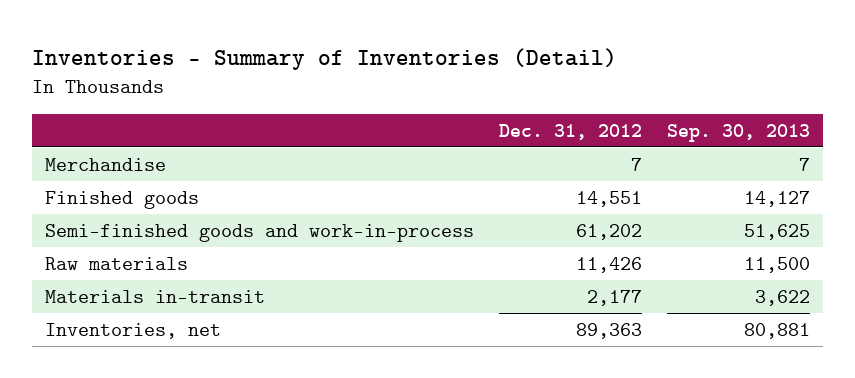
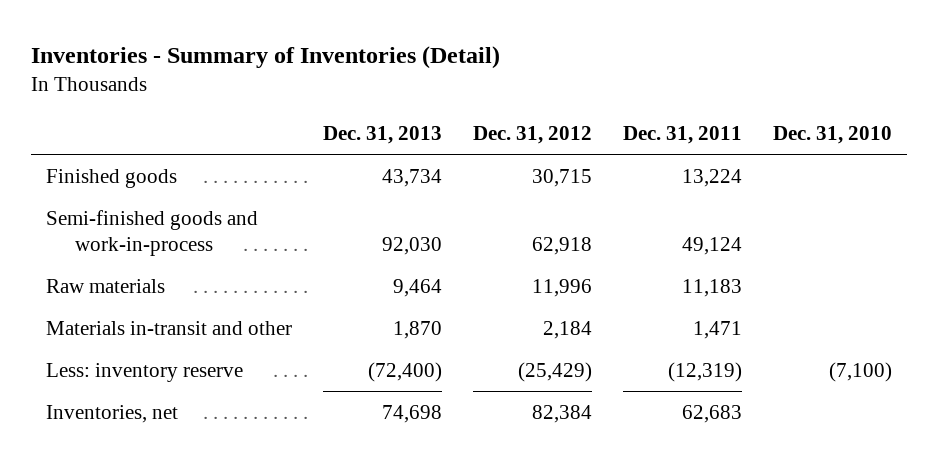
[667,123,811,142] Sep. 30, 2013 -> none
none -> [323,125,443,144] Dec. 31, 2013
none -> [622,125,742,144] Dec. 31, 2011
none -> [772,125,892,144] Dec. 31, 2010
[45,157,167,171] Merchandise -> none
[576,190,643,207] 14,551 -> [531,168,592,187] 30,715
[576,223,643,240] 61,202 -> [531,237,592,256] 62,918
[576,256,643,273] 11,426 -> [531,278,592,297] 11,996
[45,289,266,303] Materials in-transit -> [46,320,293,335] Materials in-transit and other
[587,289,643,306] 2,177 -> [542,320,592,339] 2,184
none -> [46,362,244,382] Less: inventory reserve
[576,322,643,339] 89,363 -> [531,404,592,423] 82,384

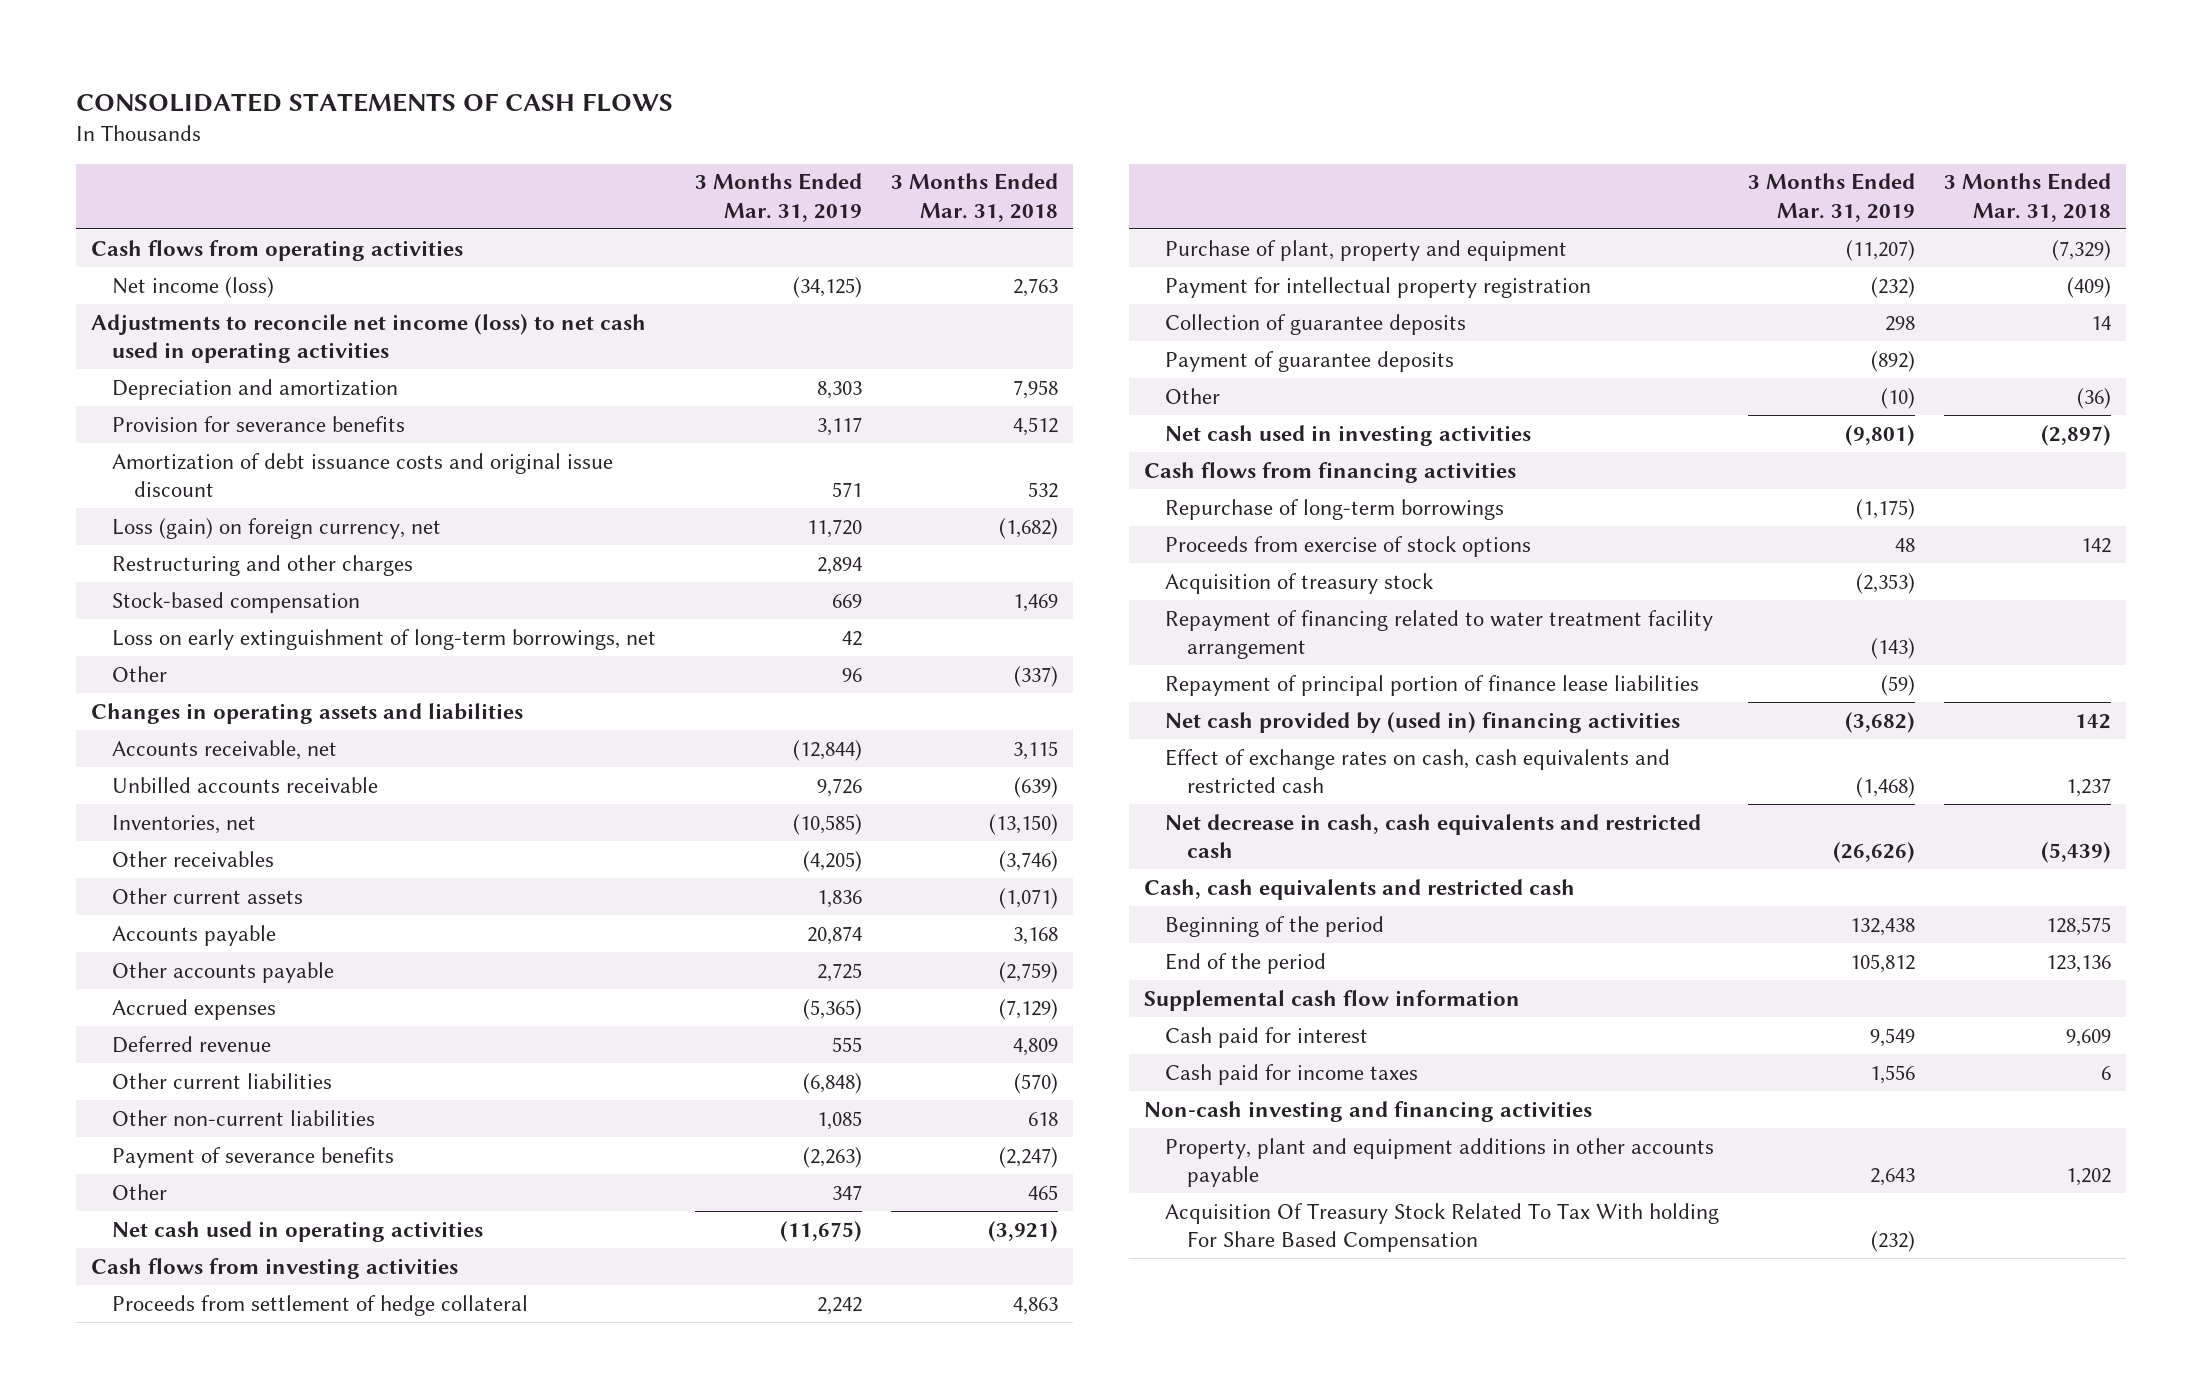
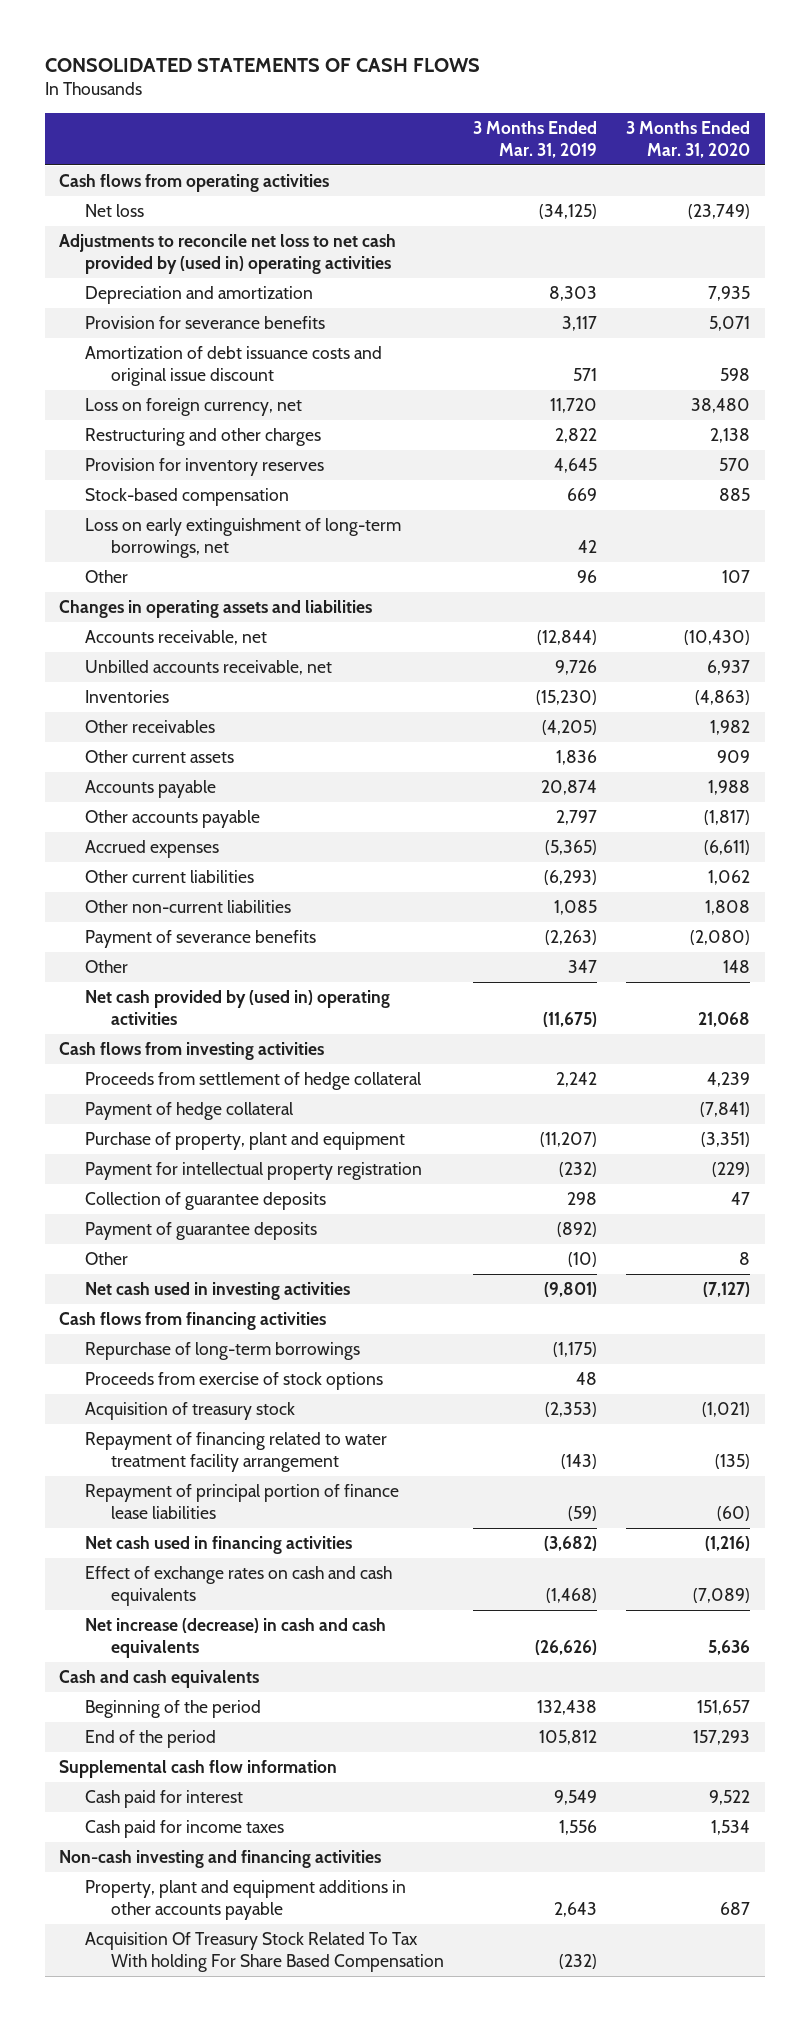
[891,173,1059,222] 3 Months Ended Mar. 31, 2018 -> none
none -> [626,121,751,158] 3 Months Ended Mar. 31, 2020
[112,276,275,298] Net income (loss) -> [85,204,145,218] Net loss
[90,313,646,363] Adjustments to reconcile net income (loss) to net cash used in operating activities -> [59,234,397,274] Adjustments to reconcile net loss to net cash provided by (used in) operating activities
[112,517,442,539] Loss (gain) on foreign currency, net -> [85,398,303,417] Loss on foreign currency, net
[817,556,863,575] 2,894 -> [555,428,598,444] 2,822
none -> [85,458,325,477] Provision for inventory reserves
[112,776,379,793] Unbilled accounts receivable -> [85,660,333,676] Unbilled accounts receivable, net
[112,814,257,834] Inventories, net -> [85,690,170,704] Inventories
[793,813,863,835] (10,585) -> [536,690,598,706] (15,230)
[817,962,863,982] 2,725 -> [556,810,598,826] 2,797
[112,1035,272,1053] Deferred revenue -> none
[803,1072,863,1094] (6,848) -> [544,870,598,886] (6,293)
[112,1220,484,1242] Net cash used in operating activities -> [85,990,391,1025] Net cash provided by (used in) operating activities
none -> [85,1102,294,1121] Payment of hedge collateral
[1165,239,1568,261] Purchase of plant, property and equipment -> [85,1132,406,1151] Purchase of property, plant and equipment
[1165,711,1681,733] Net cash provided by (used in) financing activities -> [85,1536,353,1555] Net cash used in financing activities
[1165,748,1671,793] Effect of exchange rates on cash, cash equivalents and restricted cash -> [85,1566,393,1606] Effect of exchange rates on cash and cash equivalents
[1165,813,1702,858] Net decrease in cash, cash equivalents and restricted cash -> [85,1618,387,1658] Net increase (decrease) in cash and cash equivalents
[1143,878,1575,900] Cash, cash equivalents and restricted cash -> [59,1670,260,1689] Cash and cash equivalents

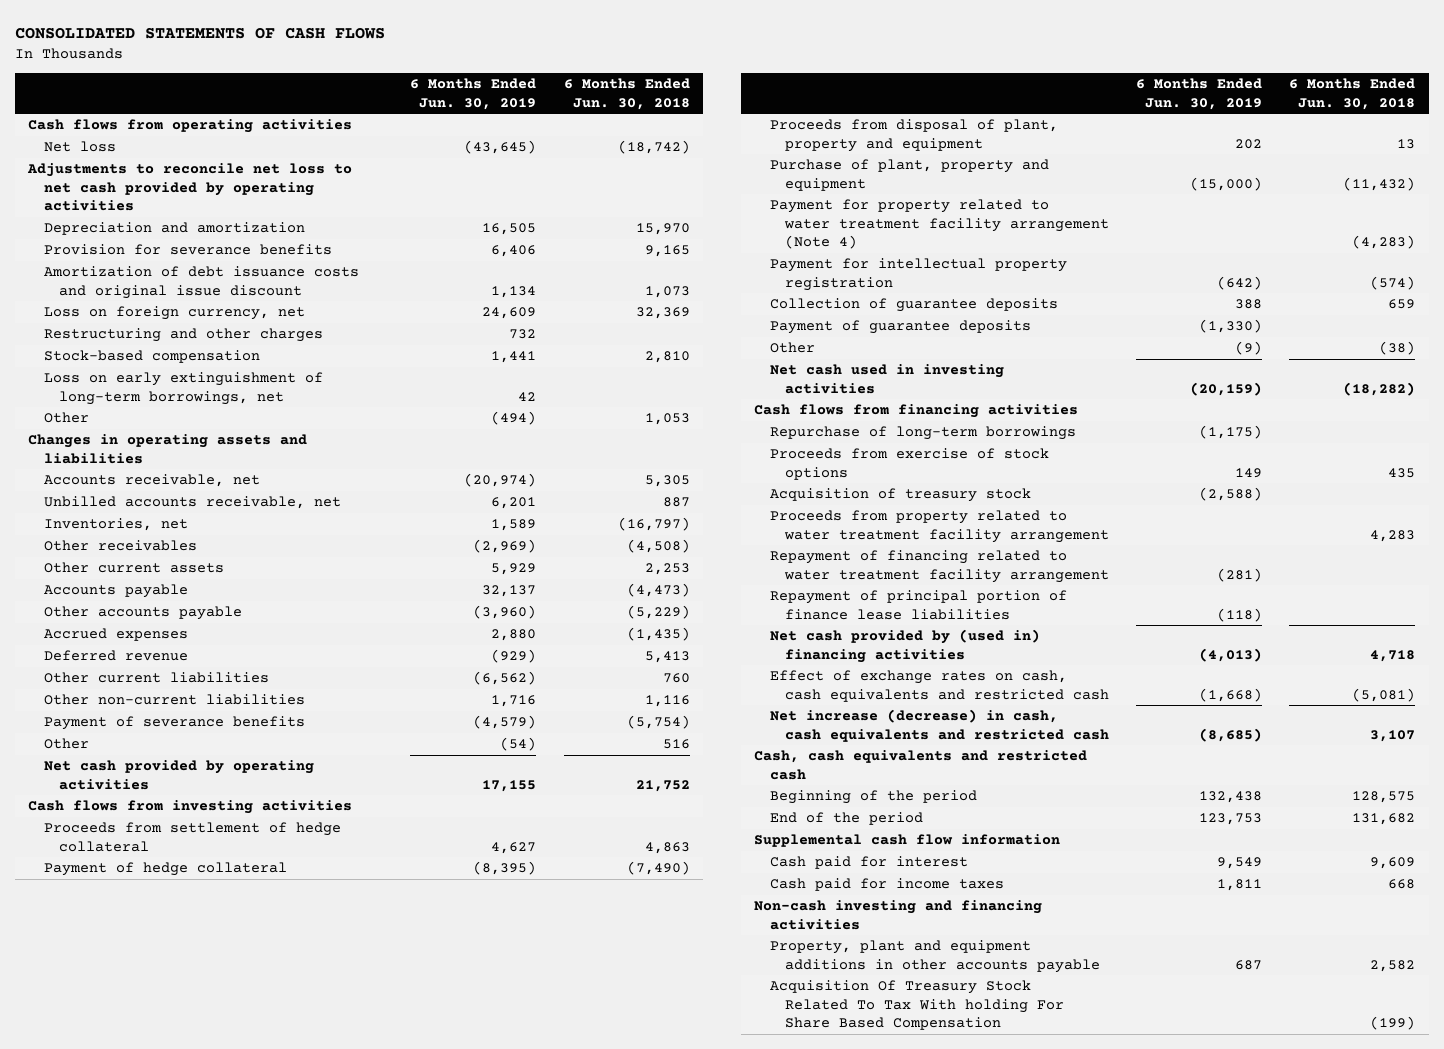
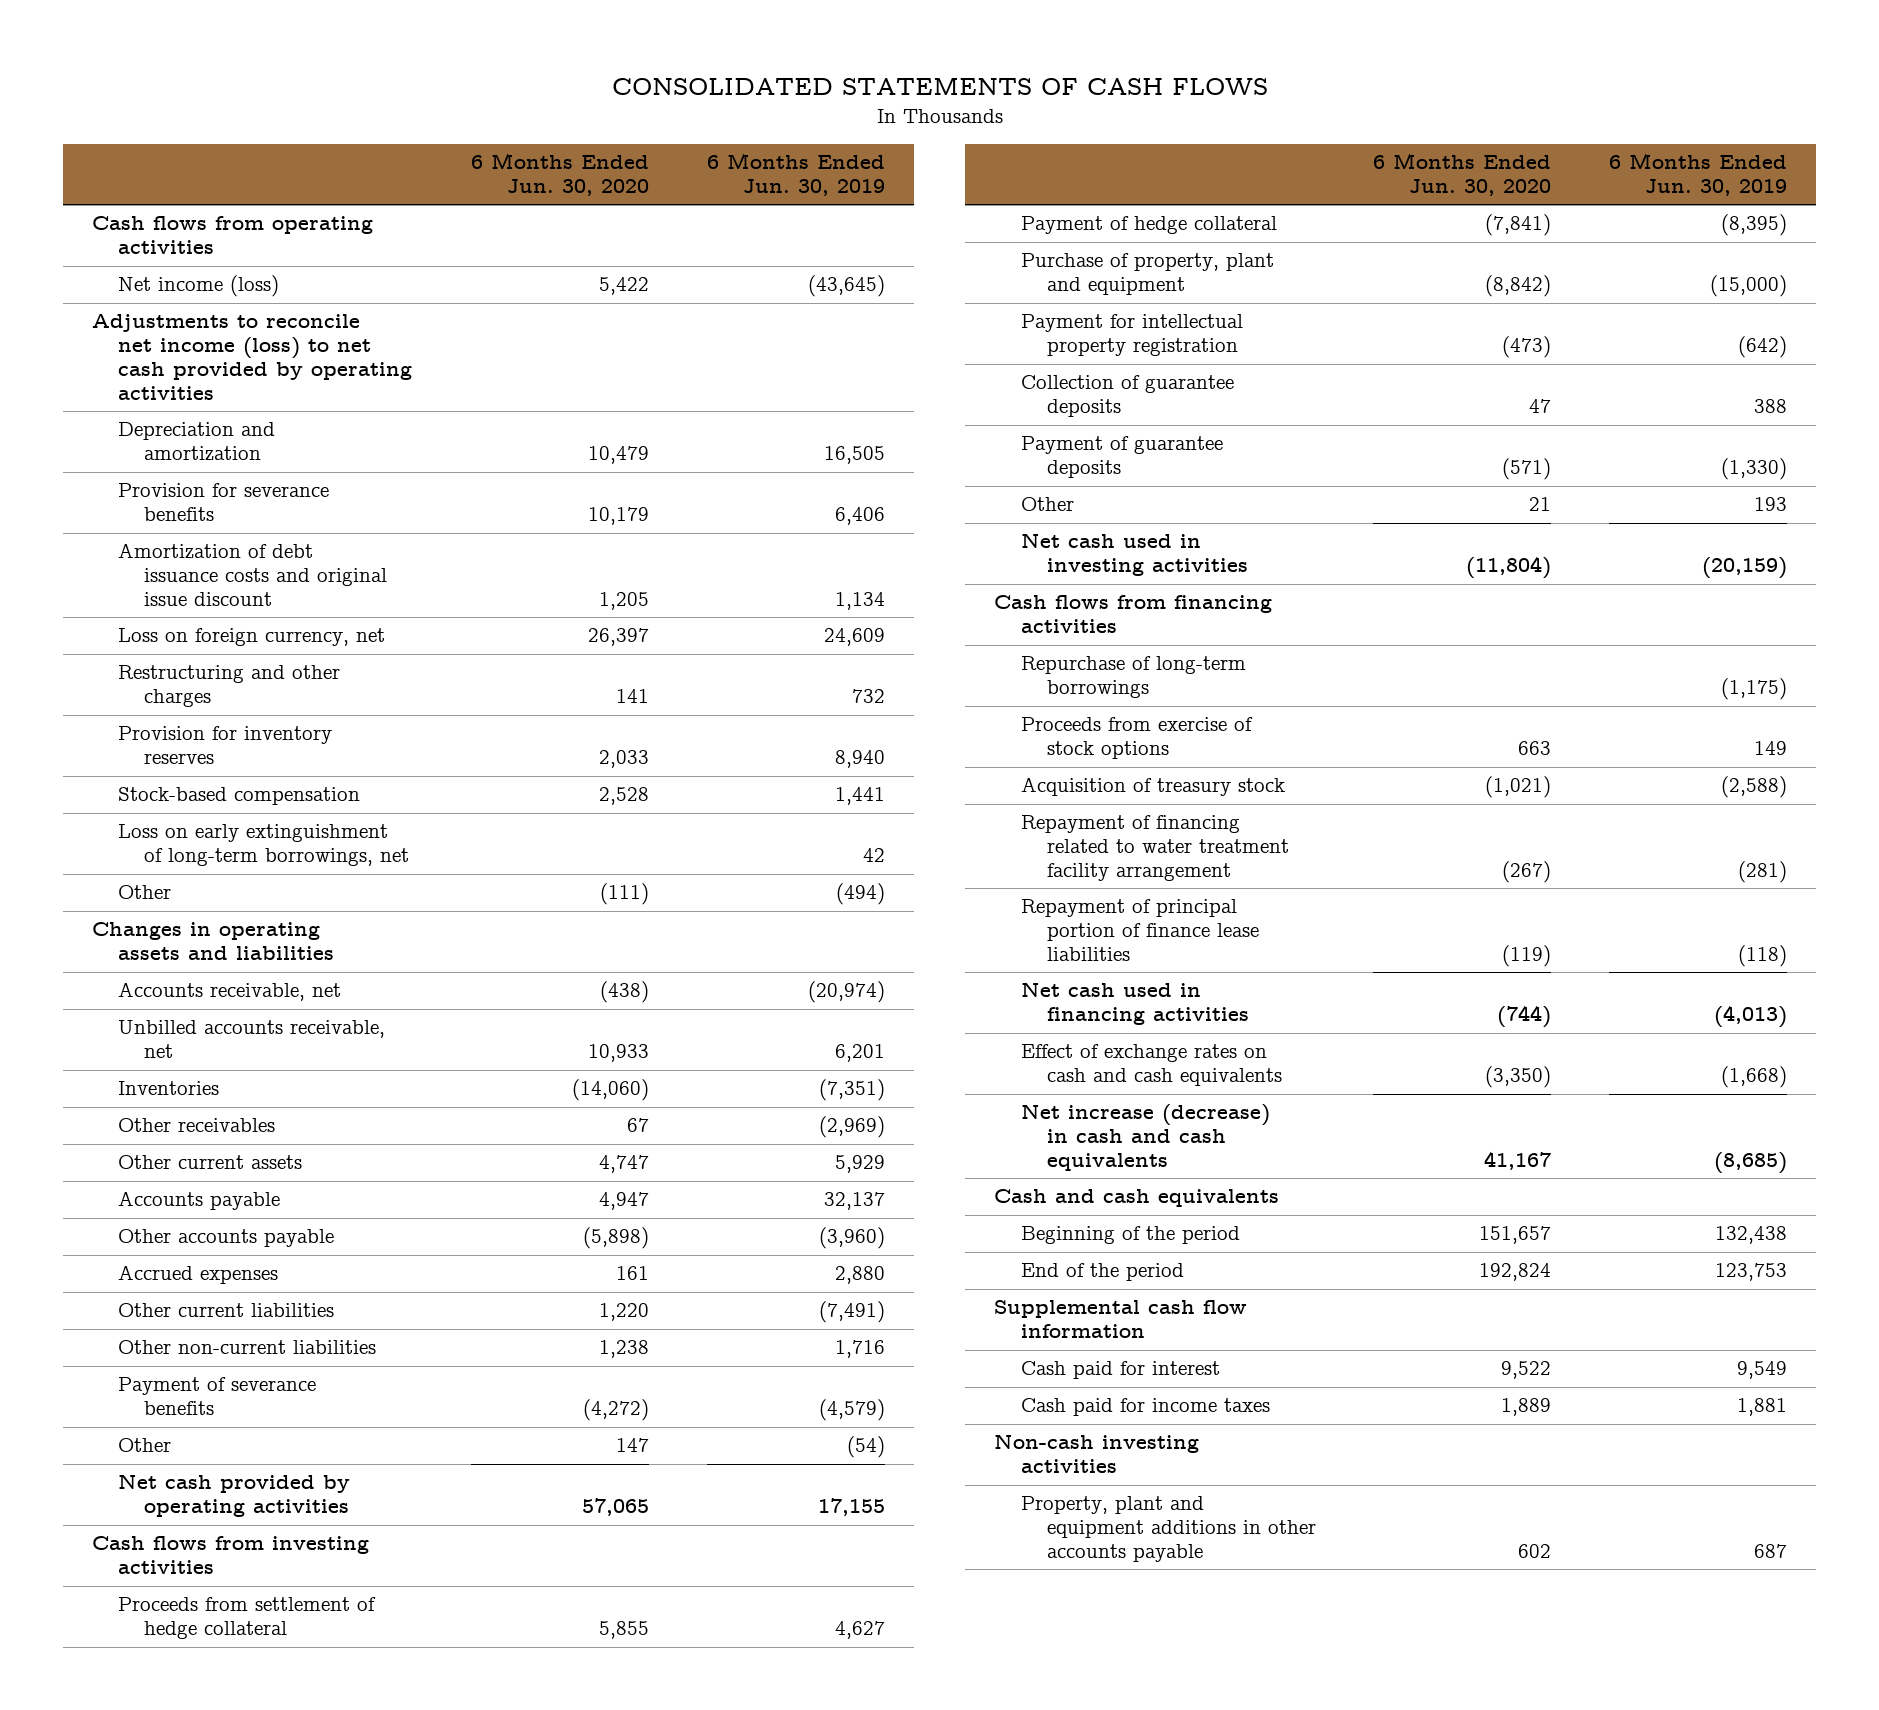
[563,78,690,110] 6 Months Ended Jun. 30, 2018 -> none
none -> [471,153,650,196] 6 Months Ended Jun. 30, 2020
[43,141,116,153] Net loss -> [118,275,280,298] Net income (loss)
[27,163,353,211] Adjustments to reconcile net loss to net cash provided by operating activities -> [92,314,413,400] Adjustments to reconcile net income (loss) to net cash provided by operating activities
none -> [118,726,333,765] Provision for inventory reserves
[43,518,188,532] Inventories, net -> [118,1081,220,1096] Inventories
[491,519,537,532] 1,589 -> [818,1079,885,1102] (7,351)
[43,650,188,662] Deferred revenue -> none
[473,671,537,686] (6,562) -> [818,1301,885,1324] (7,491)
[769,119,1058,152] Proceeds from disposal of plant, property and equipment -> none
[769,199,1109,249] Payment for property related to water treatment facility arrangement (Note 4) -> none
[769,159,1049,191] Purchase of plant, property and equipment -> [1020,253,1274,296] Purchase of property, plant and equipment
[1235,341,1263,356] (9) -> [1754,497,1788,512] 193
[769,510,1109,543] Proceeds from property related to water treatment facility arrangement -> none
[769,629,1040,663] Net cash provided by (used in) financing activities -> [1020,982,1249,1026] Net cash used in financing activities
[769,670,1109,702] Effect of exchange rates on cash, cash equivalents and restricted cash -> [1020,1044,1282,1087] Effect of exchange rates on cash and cash equivalents
[769,709,1109,742] Net increase (decrease) in cash, cash equivalents and restricted cash -> [1020,1104,1270,1172] Net increase (decrease) in cash and cash equivalents
[754,750,1088,780] Cash, cash equivalents and restricted cash -> [994,1189,1280,1208] Cash and cash equivalents
[1217,879,1263,892] 1,811 -> [1737,1398,1788,1417] 1,881
[754,900,1043,930] Non-cash investing and financing activities -> [994,1434,1200,1474] Non-cash investing activities
[769,980,1064,1030] Acquisition Of Treasury Stock Related To Tax With holding For Share Based Compensation -> none

